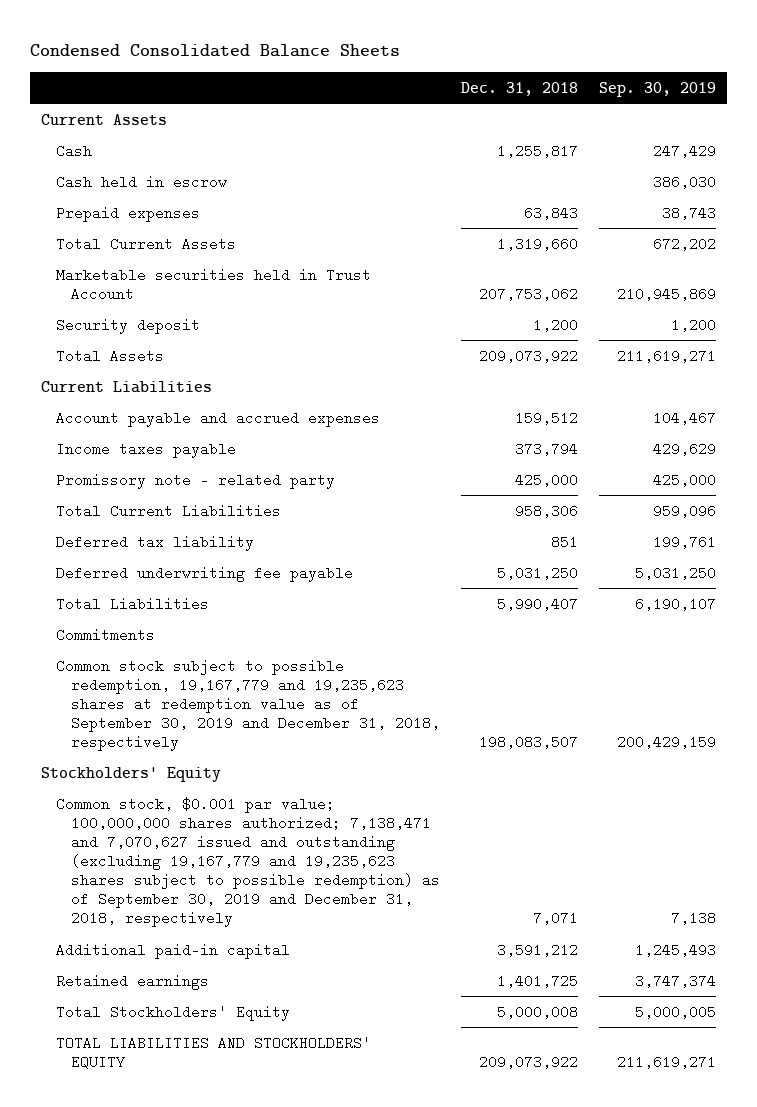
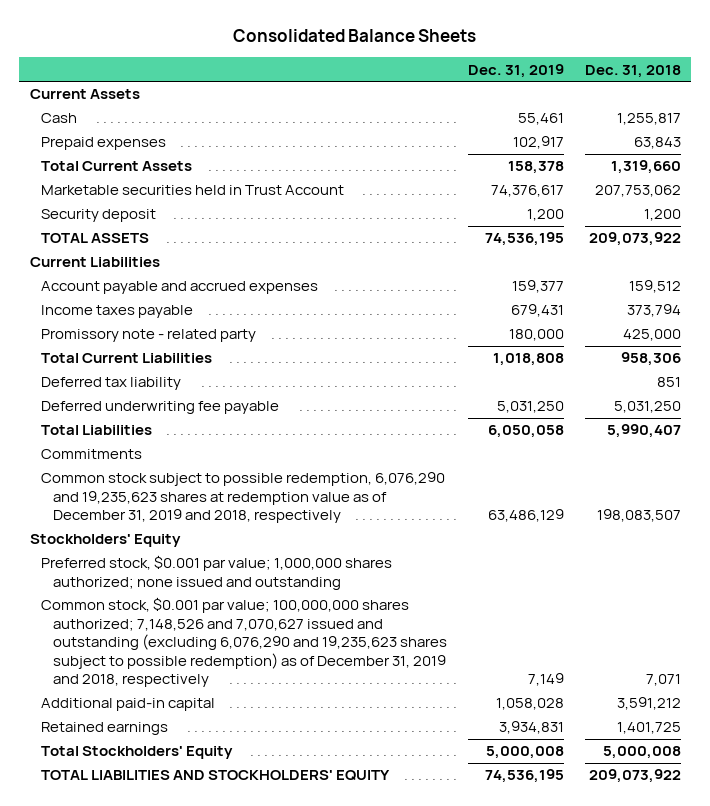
[30,43,401,57] Condensed Consolidated Balance Sheets -> [233,29,477,43] Consolidated Balance Sheets
[599,81,717,97] Sep. 30, 2019 -> none
none -> [467,63,564,78] Dec. 31, 2019
[55,174,227,189] Cash held in escrow -> none
[55,348,164,363] Total Assets -> [41,233,150,244] TOTAL ASSETS
[55,658,440,751] Common stock subject to possible redemption, 19,167,779 and 19,235,623 shares at redemption value as of September 30, 2019 and December 31, 2018, respectively -> [41,472,446,524] Common stock subject to possible redemption, 6,076,290 and 19,235,623 shares at redemption value as of December 31, 2019 and 2018, respectively
none -> [41,555,393,590] Preferred stock, $0.001 par value; 1,000,000 shares authorized; none issued and outstanding
[55,796,440,928] Common stock, $0.001 par value; 100,000,000 shares authorized; 7,138,471 and 7,070,627 issued and outstanding (excluding 19,167,779 and 19,235,623 shares subject to possible redemption) as of September 30, 2019 and December 31, 2018, respectively -> [41,597,447,688] Common stock, $0.001 par value; 100,000,000 shares authorized; 7,148,526 and 7,070,627 issued and outstanding (excluding 6,076,290 and 19,235,623 shares subject to possible redemption) as of December 31, 2019 and 2018, respectively

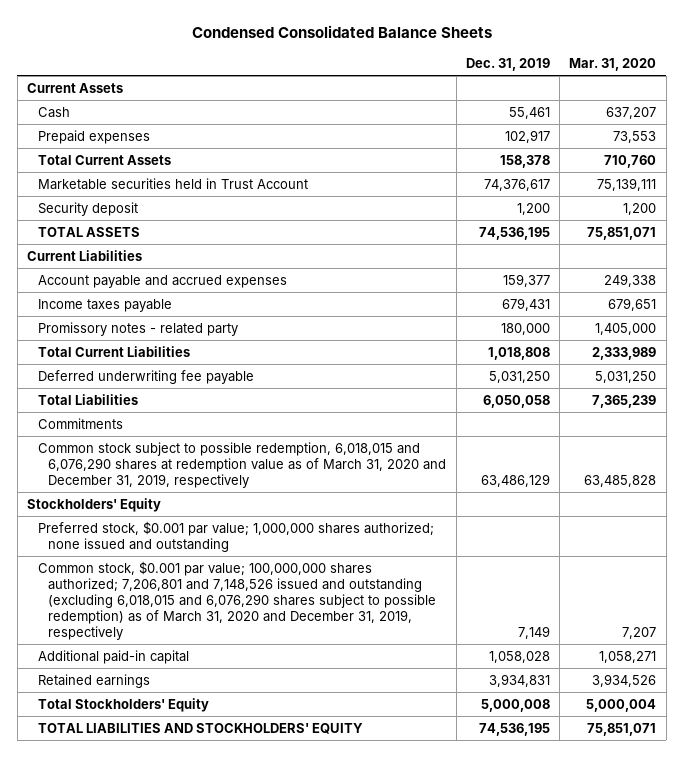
[233,29,477,43] Consolidated Balance Sheets -> [191,24,492,38] Condensed Consolidated Balance Sheets
[584,64,681,78] Dec. 31, 2018 -> none
none -> [569,57,657,71] Mar. 31, 2020
[41,329,257,343] Promissory note - related party -> [37,321,238,336] Promissory notes - related party
[41,377,182,391] Deferred tax liability -> none
[41,472,446,524] Common stock subject to possible redemption, 6,076,290 and 19,235,623 shares at redemption value as of December 31, 2019 and 2018, respectively -> [37,441,447,488] Common stock subject to possible redemption, 6,018,015 and 6,076,290 shares at redemption value as of March 31, 2020 and December 31, 2019, respectively
[41,597,447,688] Common stock, $0.001 par value; 100,000,000 shares authorized; 7,148,526 and 7,070,627 issued and outstanding (excluding 6,076,290 and 19,235,623 shares subject to possible redemption) as of December 31, 2019 and 2018, respectively -> [37,560,437,640] Common stock, $0.001 par value; 100,000,000 shares authorized; 7,206,801 and 7,148,526 issued and outstanding (excluding 6,018,015 and 6,076,290 shares subject to possible redemption) as of March 31, 2020 and December 31, 2019, respectively

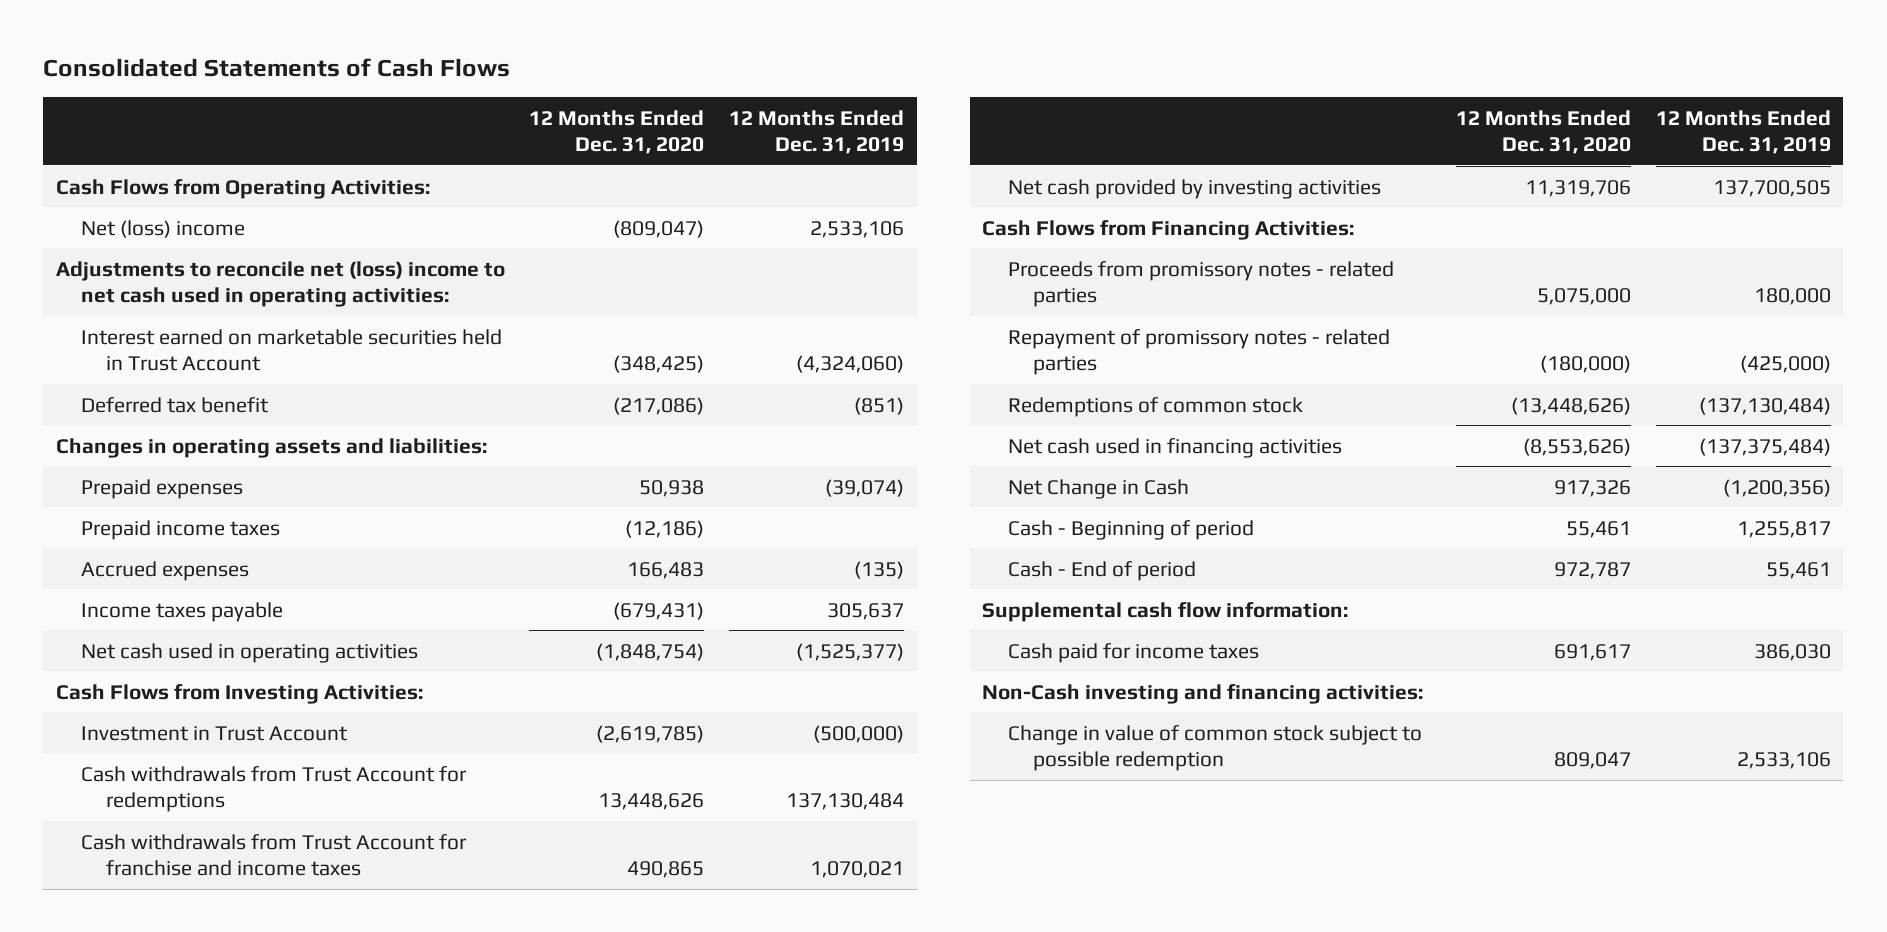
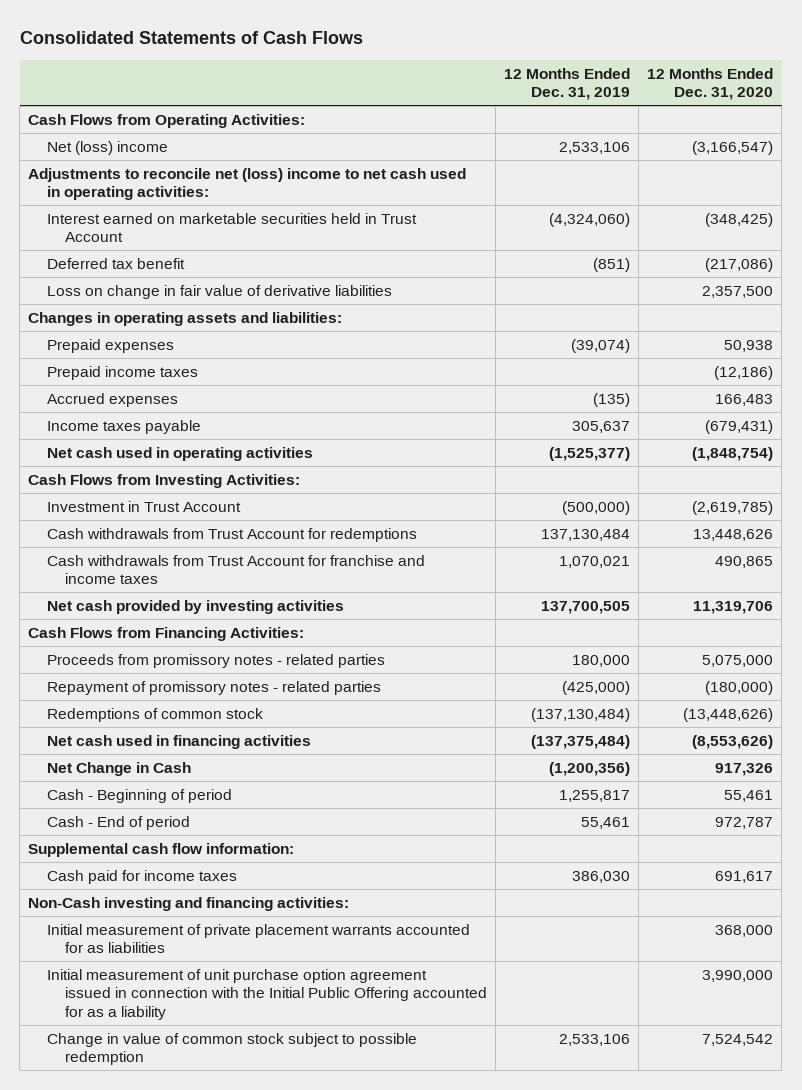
[613,219,705,238] (809,047) -> [692,141,774,156] (3,166,547)
none -> [46,285,392,300] Loss on change in fair value of derivative liabilities
none -> [46,924,470,954] Initial measurement of private placement warrants accounted for as liabilities
none -> [46,969,488,1020] Initial measurement of unit purchase option agreement issued in connection with the Initial Public Offering accounted for as a liability
[1554,751,1632,769] 809,047 -> [702,1034,774,1047] 7,524,542

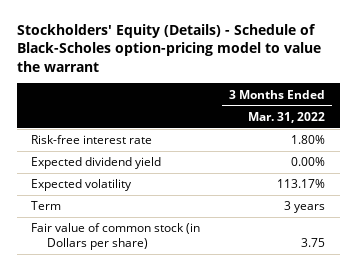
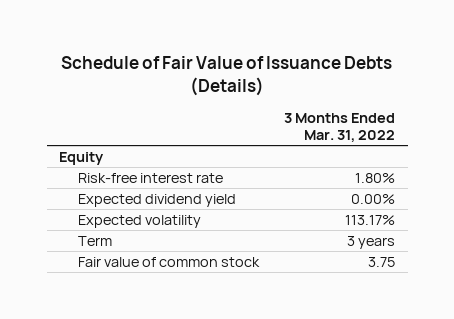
[17,24,322,72] Stockholders' Equity (Details) - Schedule of Black-Scholes option-pricing model to value the warrant -> [61,56,393,97] Schedule of Fair Value of Issuance Debts (Details)
none -> [59,151,105,165] Equity
[31,223,201,251] Fair value of common stock (in Dollars per share) -> [77,256,260,267] Fair value of common stock

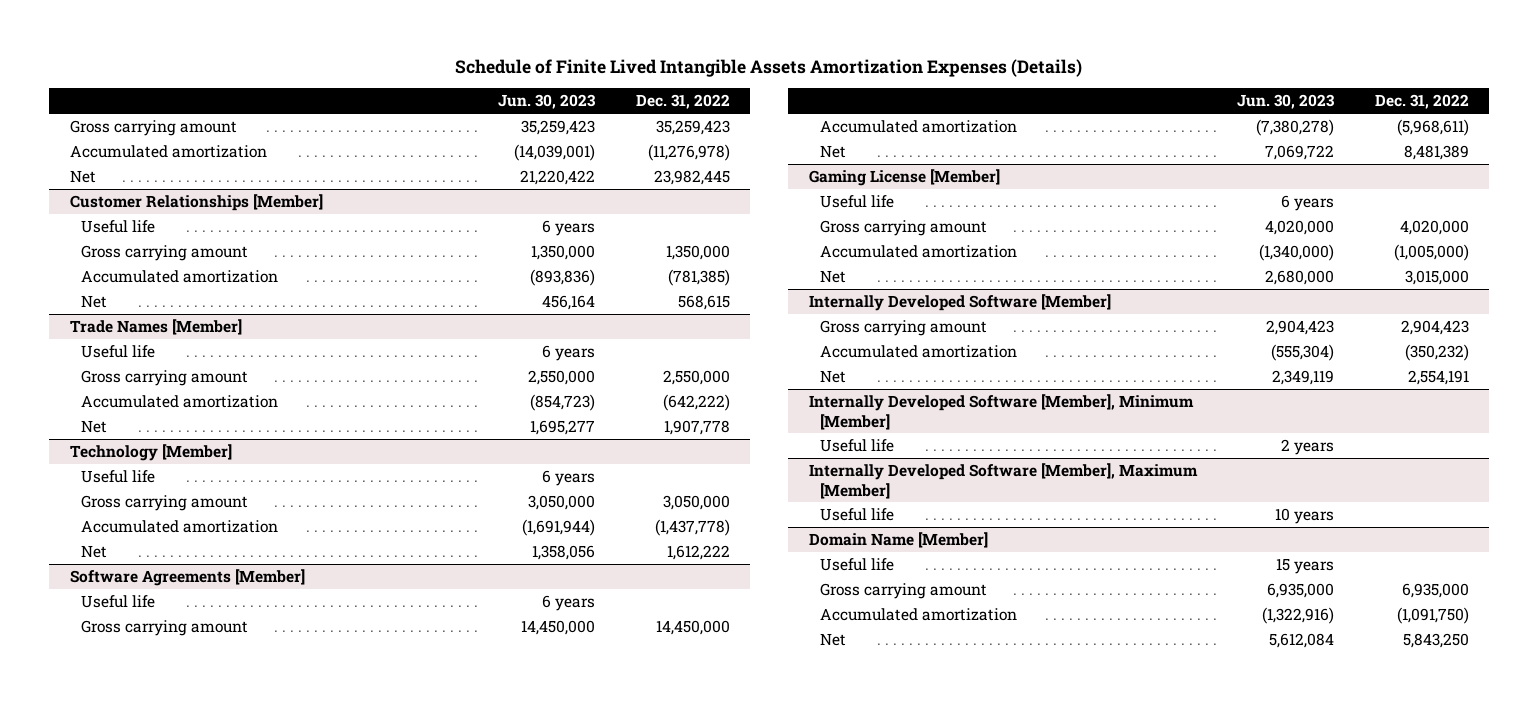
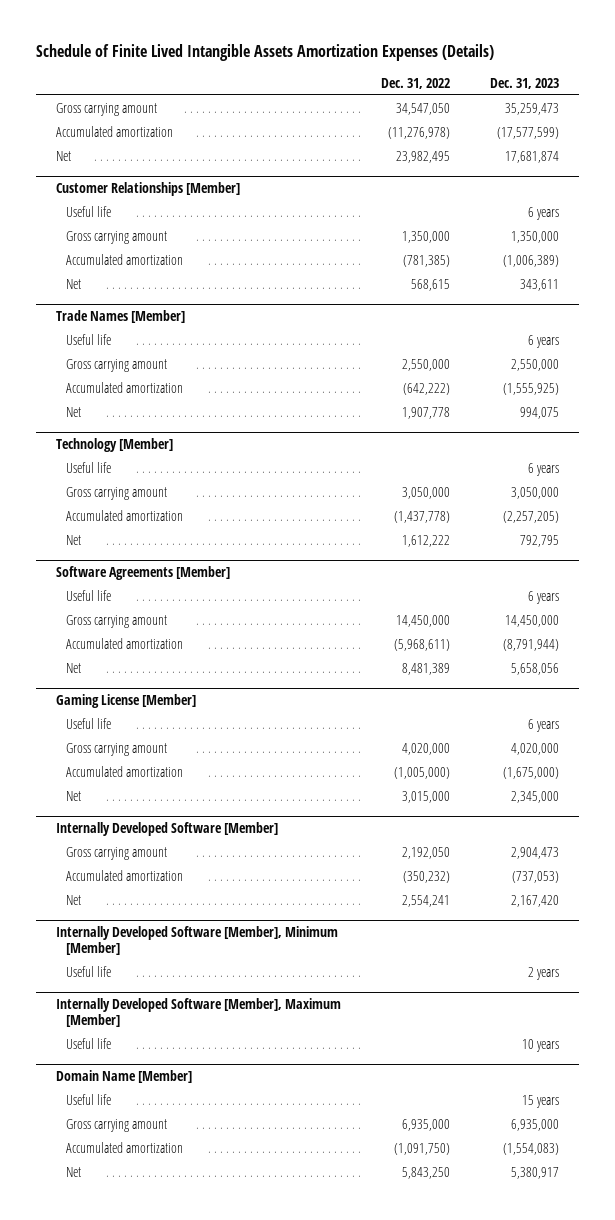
[498,94,597,110] Jun. 30, 2023 -> none
none -> [490,77,560,89] Dec. 31, 2023
[655,119,730,135] 35,259,423 -> [396,102,451,115] 34,547,050
[653,169,730,185] 23,982,445 -> [396,150,451,163] 23,982,495
[1400,319,1469,335] 2,904,423 -> [402,846,451,859] 2,192,050
[1407,369,1469,385] 2,554,191 -> [402,894,451,907] 2,554,241

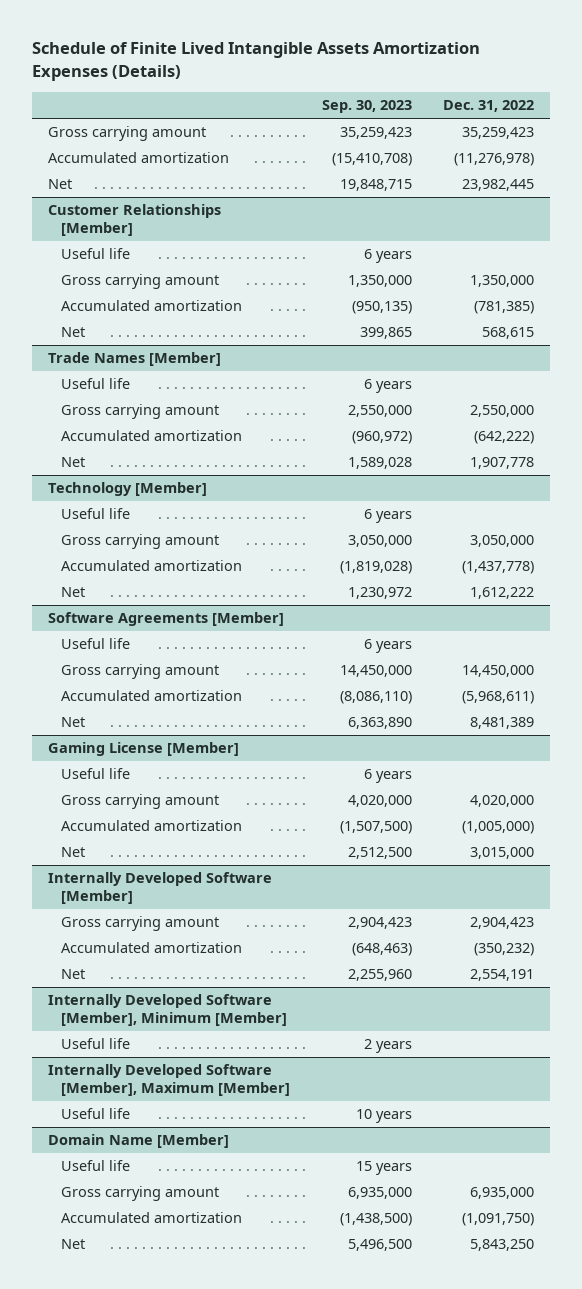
[490,77,560,89] Dec. 31, 2023 -> none
none -> [321,100,412,114] Sep. 30, 2023
[396,102,451,115] 34,547,050 -> [462,127,535,140] 35,259,423
[396,150,451,163] 23,982,495 -> [462,179,535,192] 23,982,445
[402,846,451,859] 2,192,050 -> [470,917,535,930] 2,904,423
[402,894,451,907] 2,554,241 -> [470,969,535,982] 2,554,191

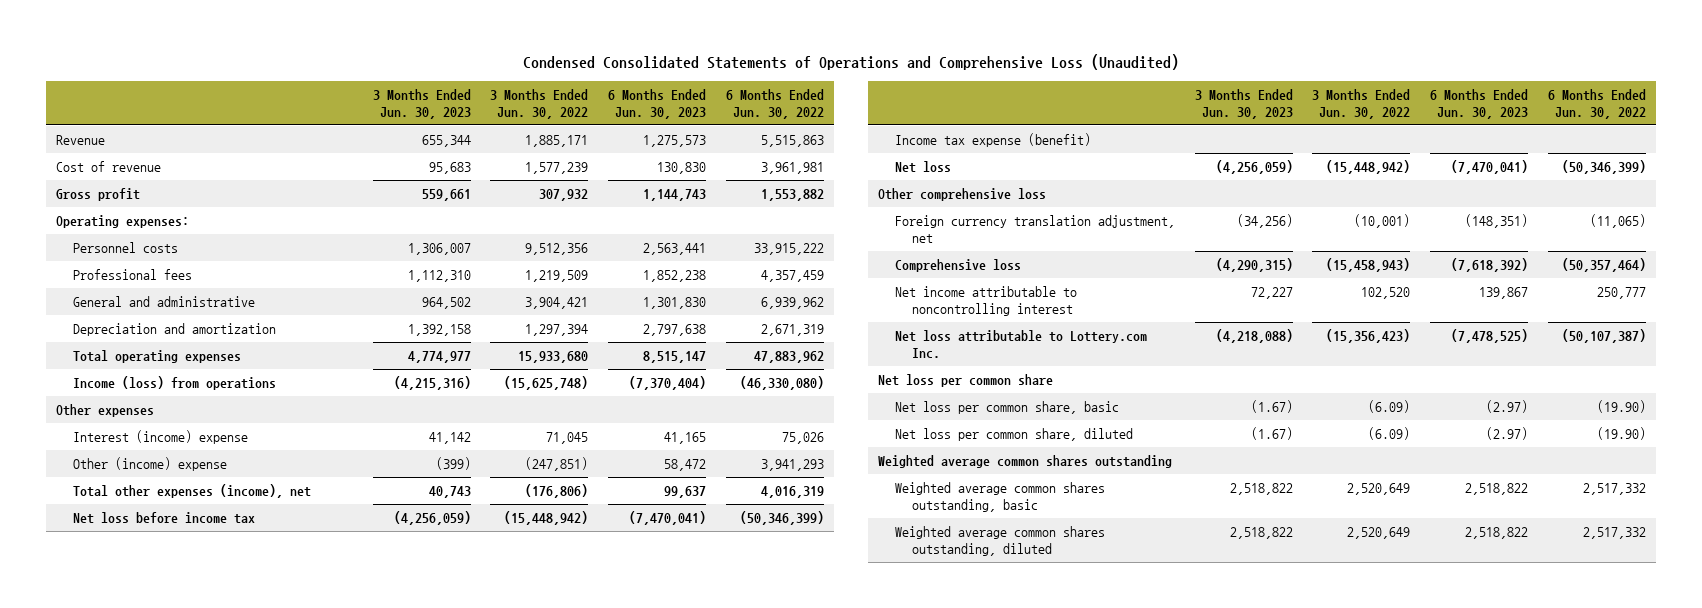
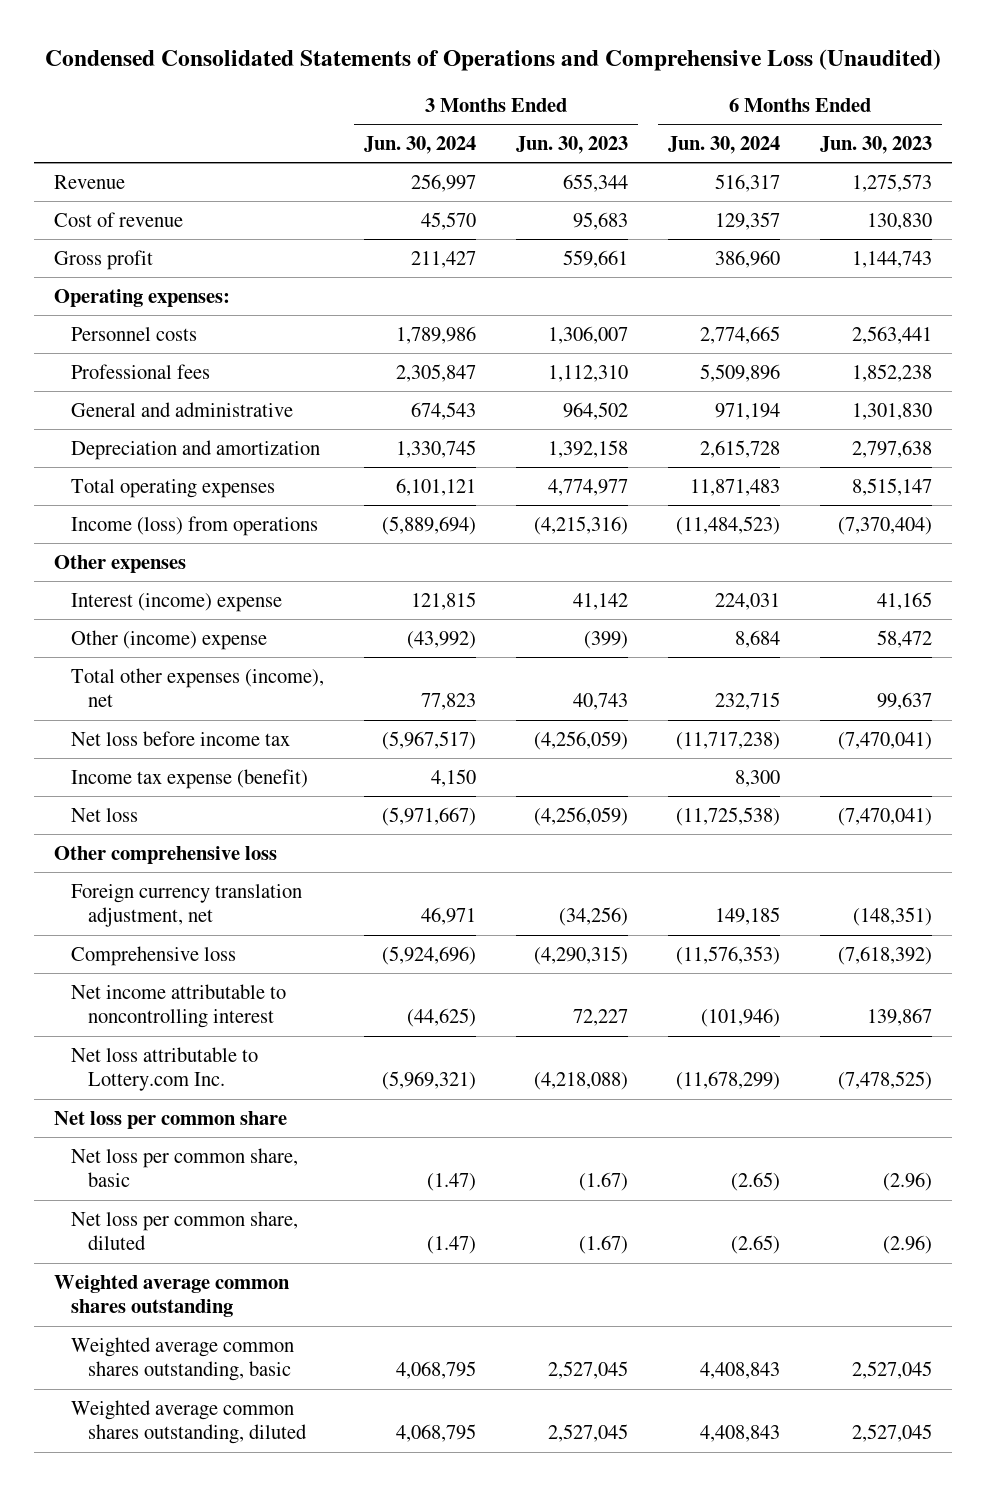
[490,88,589,119] 3 Months Ended Jun. 30, 2022 -> none
[725,88,824,119] 6 Months Ended Jun. 30, 2022 -> none
none -> [364,135,477,154] Jun. 30, 2024
none -> [668,135,781,154] Jun. 30, 2024
[1486,399,1529,413] (2.97) -> [883,1172,933,1192] (2.96)
[1486,426,1529,440] (2.97) -> [883,1235,933,1255] (2.96)
[1229,482,1293,495] 2,518,822 -> [548,1361,629,1380] 2,527,045
[1465,482,1529,495] 2,518,822 -> [852,1361,933,1380] 2,527,045
[1229,526,1293,539] 2,518,822 -> [548,1424,629,1443] 2,527,045
[1465,526,1529,539] 2,518,822 -> [852,1424,933,1443] 2,527,045

